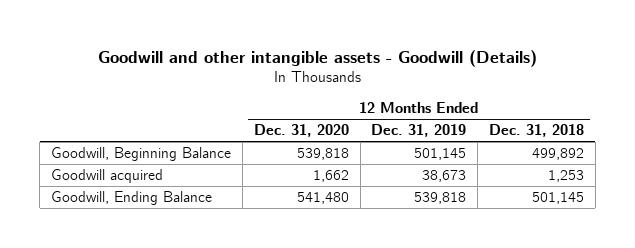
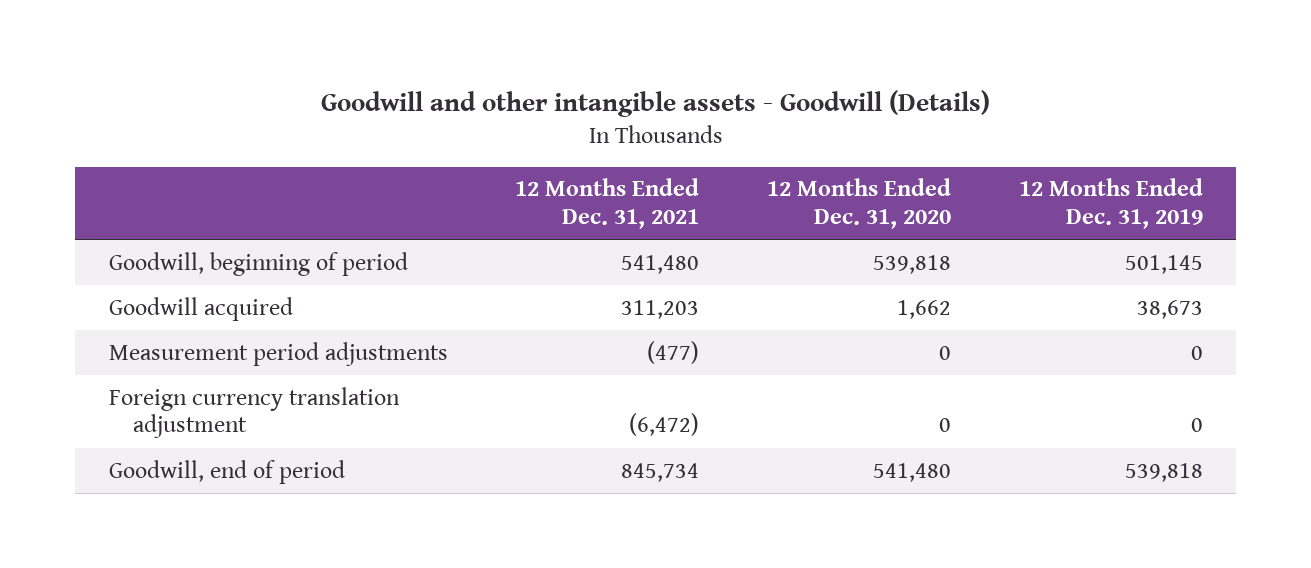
[488,124,584,138] Dec. 31, 2018 -> none
none -> [515,178,700,230] 12 Months Ended Dec. 31, 2021
[51,147,232,162] Goodwill, Beginning Balance -> [108,251,408,276] Goodwill, beginning of period
none -> [108,341,448,366] Measurement period adjustments
none -> [108,386,400,439] Foreign currency translation adjustment
[51,191,213,206] Goodwill, Ending Balance -> [108,459,345,484] Goodwill, end of period

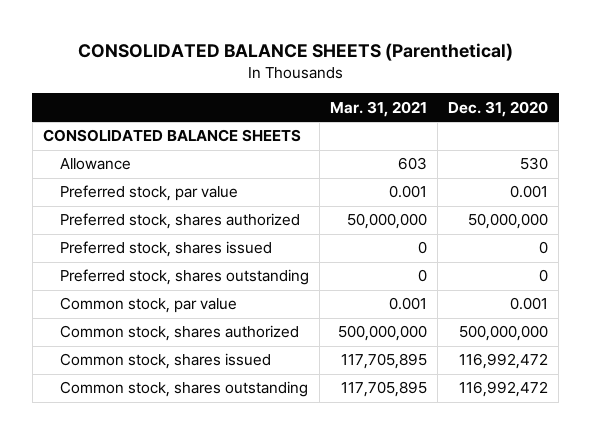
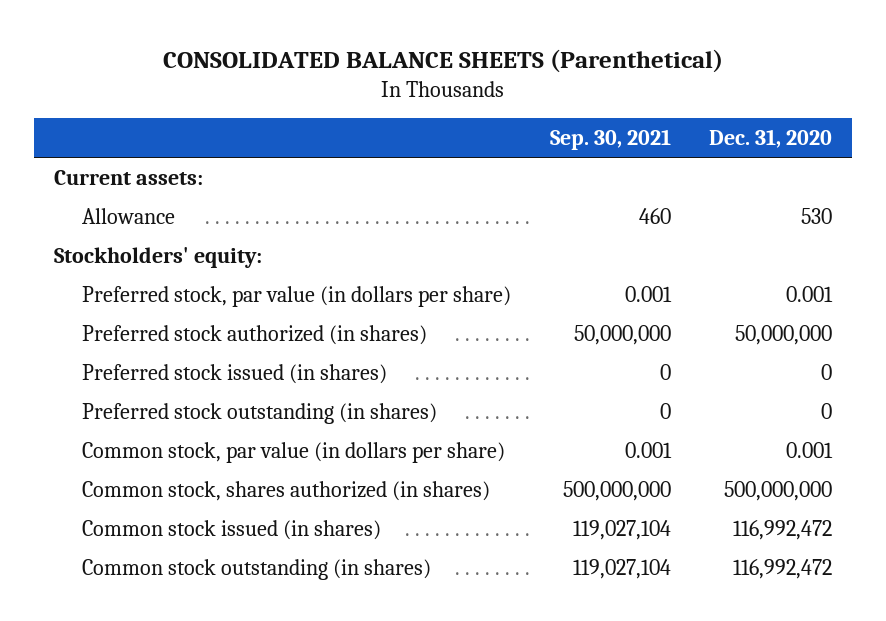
[330,100,428,117] Mar. 31, 2021 -> none
none -> [549,129,671,151] Sep. 30, 2021
[42,129,301,143] CONSOLIDATED BALANCE SHEETS -> none
none -> [53,169,203,185] Current assets:
none -> [53,246,262,268] Stockholders' equity:
[59,185,238,202] Preferred stock, par value -> [81,285,511,307] Preferred stock, par value (in dollars per share)
[59,213,300,230] Preferred stock, shares authorized -> [81,324,427,345] Preferred stock authorized (in shares)
[59,241,272,258] Preferred stock, shares issued -> [81,363,387,384] Preferred stock issued (in shares)
[59,269,309,286] Preferred stock, shares outstanding -> [81,402,437,424] Preferred stock outstanding (in shares)
[59,297,237,314] Common stock, par value -> [81,441,505,463] Common stock, par value (in dollars per share)
[59,325,299,342] Common stock, shares authorized -> [81,480,490,501] Common stock, shares authorized (in shares)
[59,353,271,370] Common stock, shares issued -> [81,519,381,540] Common stock issued (in shares)
[59,381,308,398] Common stock, shares outstanding -> [81,558,431,580] Common stock outstanding (in shares)

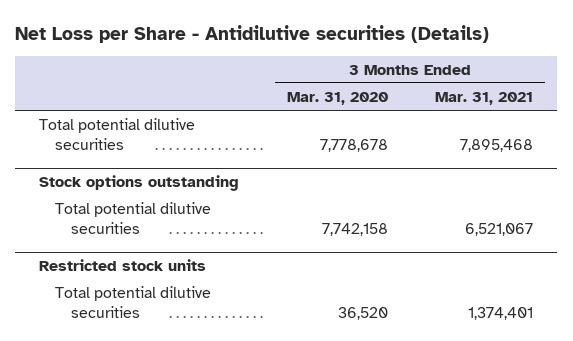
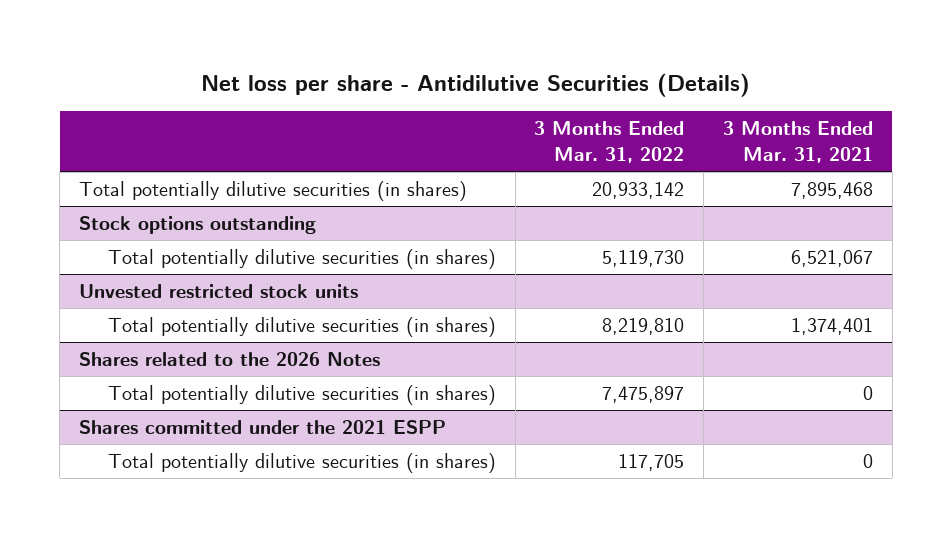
[15,24,490,43] Net Loss per Share - Antidilutive securities (Details) -> [200,73,750,98] Net loss per share - Antidilutive Securities (Details)
[286,91,388,105] Mar. 31, 2020 -> none
none -> [534,121,685,164] 3 Months Ended Mar. 31, 2022
[39,117,196,151] Total potential dilutive securities -> [78,180,467,201] Total potentially dilutive securities (in shares)
[54,201,211,235] Total potential dilutive securities -> [107,248,496,269] Total potentially dilutive securities (in shares)
[39,259,207,272] Restricted stock units -> [78,283,358,298] Unvested restricted stock units
[54,285,211,319] Total potential dilutive securities -> [107,316,496,337] Total potentially dilutive securities (in shares)
none -> [78,351,380,366] Shares related to the 2026 Notes
none -> [107,384,496,405] Total potentially dilutive securities (in shares)
none -> [78,419,446,434] Shares committed under the 2021 ESPP
none -> [107,452,496,473] Total potentially dilutive securities (in shares)

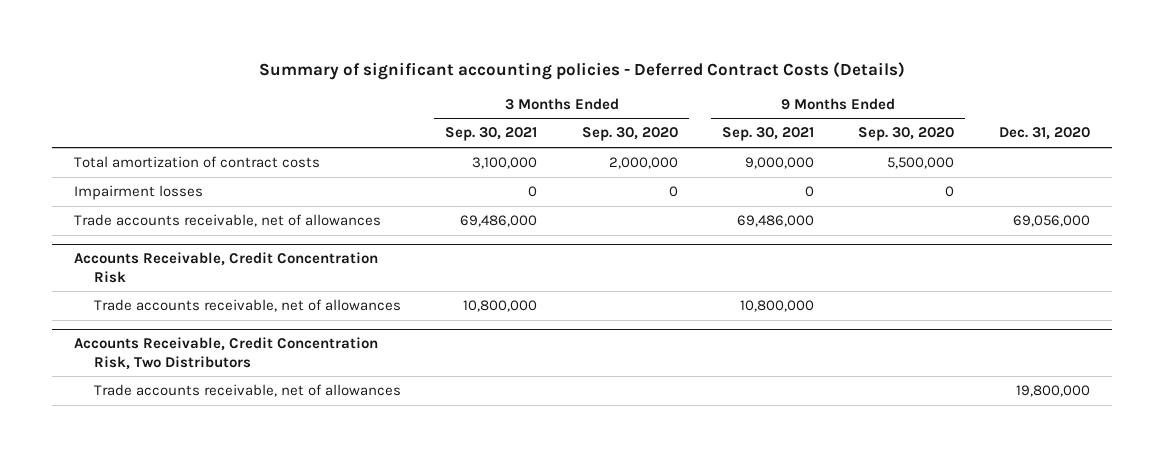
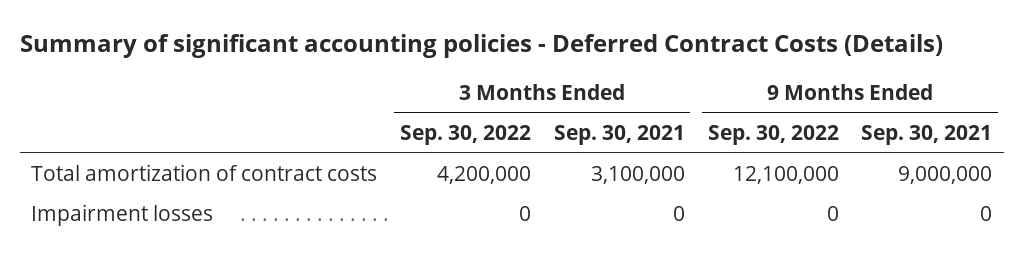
[581,127,678,142] Sep. 30, 2020 -> none
[858,127,955,142] Sep. 30, 2020 -> none
[998,127,1090,141] Dec. 31, 2020 -> none
none -> [400,125,532,146] Sep. 30, 2022
none -> [707,125,839,146] Sep. 30, 2022
[74,213,382,227] Trade accounts receivable, net of allowances -> none
[74,252,379,283] Accounts Receivable, Credit Concentration Risk -> none
[94,298,402,312] Trade accounts receivable, net of allowances -> none
[74,337,379,370] Accounts Receivable, Credit Concentration Risk, Two Distributors -> none
[94,383,402,397] Trade accounts receivable, net of allowances -> none

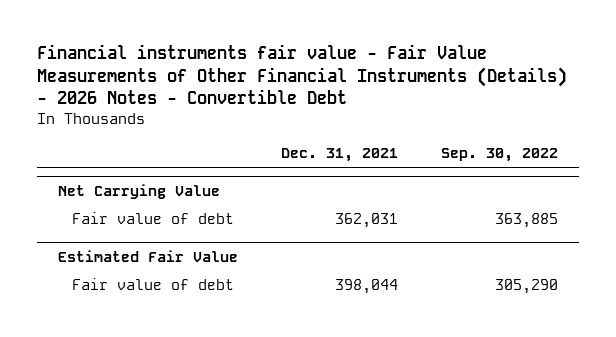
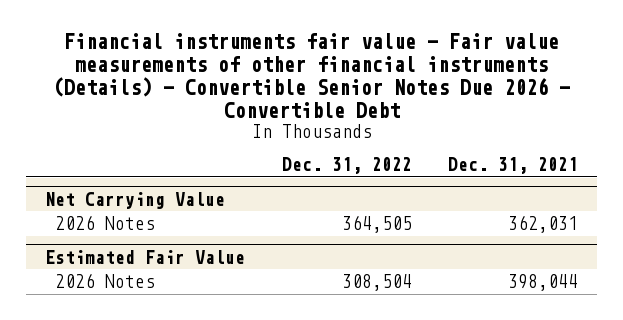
[36,44,567,105] Financial instruments fair value - Fair Value Measurements of Other Financial Instruments (Details) - 2026 Notes - Convertible Debt -> [52,33,570,118] Financial instruments fair value - Fair value measurements of other financial instruments (Details) - Convertible Senior Notes Due 2026 - Convertible Debt
[440,147,558,162] Sep. 30, 2022 -> none
none -> [281,157,412,175] Dec. 31, 2022
[71,212,234,225] Fair value of debt -> [55,215,156,231] 2026 Notes
[71,278,234,291] Fair value of debt -> [55,273,156,289] 2026 Notes

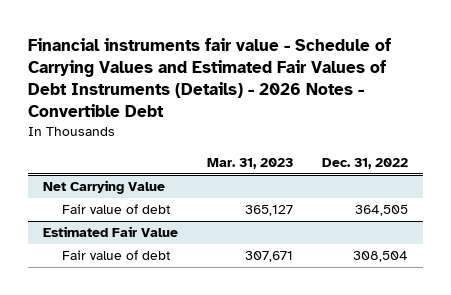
[52,33,570,118] Financial instruments fair value - Fair value measurements of other financial instruments (Details) - Convertible Senior Notes Due 2026 - Convertible Debt -> [28,37,392,117] Financial instruments fair value - Schedule of Carrying Values and Estimated Fair Values of Debt Instruments (Details) - 2026 Notes - Convertible Debt
[448,157,579,175] Dec. 31, 2021 -> none
none -> [207,157,294,169] Mar. 31, 2023
[55,215,156,231] 2026 Notes -> [62,204,172,215] Fair value of debt
[55,273,156,289] 2026 Notes -> [62,250,172,261] Fair value of debt

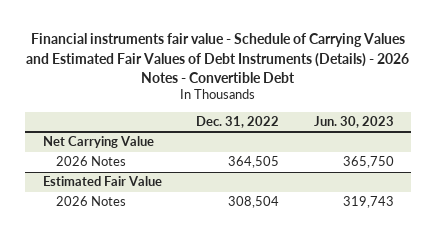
[207,157,294,169] Mar. 31, 2023 -> none
none -> [313,115,394,128] Jun. 30, 2023
[62,204,172,215] Fair value of debt -> [56,156,127,167] 2026 Notes
[62,250,172,261] Fair value of debt -> [56,196,127,207] 2026 Notes

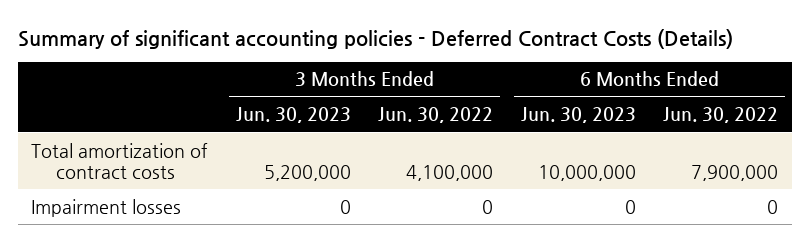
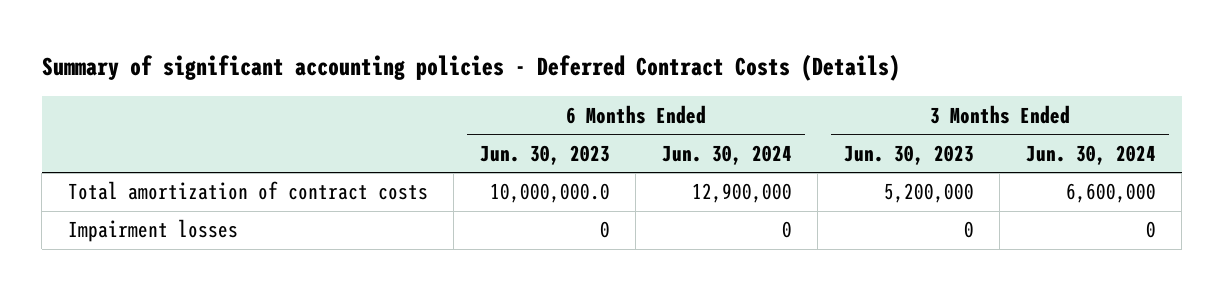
[378,107,494,124] Jun. 30, 2022 -> none
[663,107,779,124] Jun. 30, 2022 -> none
none -> [661,144,792,165] Jun. 30, 2024
none -> [1025,144,1156,165] Jun. 30, 2024
[537,164,636,181] 10,000,000 -> [489,183,610,204] 10,000,000.0

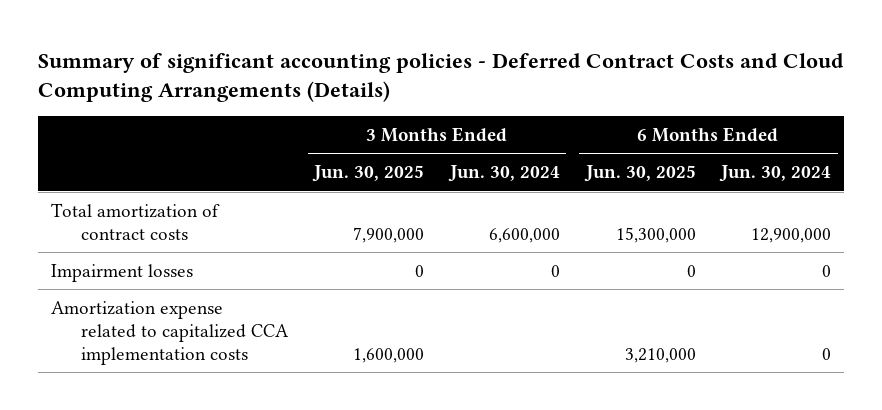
[41,54,900,82] Summary of significant accounting policies - Deferred Contract Costs (Details) -> [38,52,845,103] Summary of significant accounting policies - Deferred Contract Costs and Cloud Computing Arrangements (Details)
[479,144,610,165] Jun. 30, 2023 -> none
[843,144,974,165] Jun. 30, 2023 -> none
none -> [312,165,425,183] Jun. 30, 2025
none -> [583,165,696,183] Jun. 30, 2025
none -> [51,300,290,366] Amortization expense related to capitalized CCA implementation costs

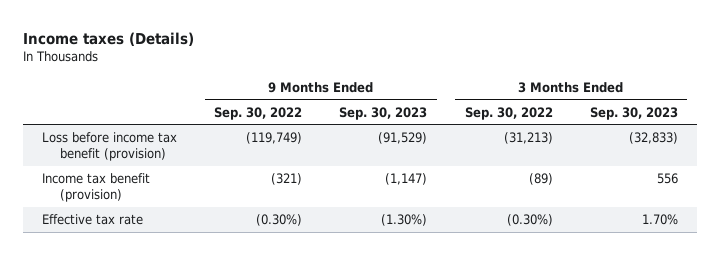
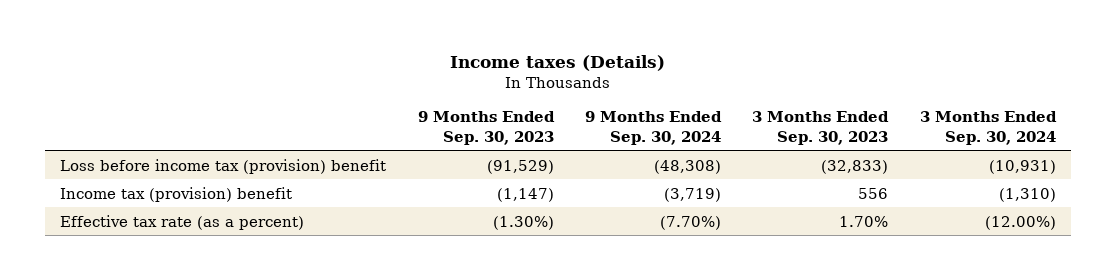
[214,106,303,120] Sep. 30, 2022 -> none
[464,106,553,120] Sep. 30, 2022 -> none
none -> [585,111,723,145] 9 Months Ended Sep. 30, 2024
none -> [919,111,1057,145] 3 Months Ended Sep. 30, 2024
[41,132,177,162] Loss before income tax benefit (provision) -> [60,158,387,174] Loss before income tax (provision) benefit
[41,173,150,203] Income tax benefit (provision) -> [60,186,293,202] Income tax (provision) benefit
[41,214,143,226] Effective tax rate -> [60,214,305,230] Effective tax rate (as a percent)

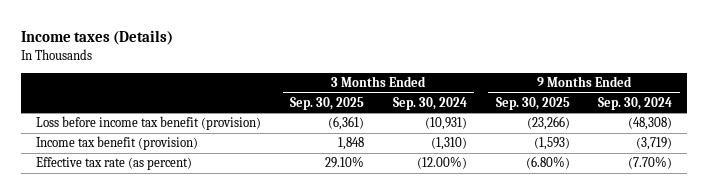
[417,111,555,145] 9 Months Ended Sep. 30, 2023 -> none
[752,111,890,145] 3 Months Ended Sep. 30, 2023 -> none
none -> [289,96,364,110] Sep. 30, 2025
none -> [495,96,570,110] Sep. 30, 2025
[60,158,387,174] Loss before income tax (provision) benefit -> [35,116,261,131] Loss before income tax benefit (provision)
[60,186,293,202] Income tax (provision) benefit -> [35,136,198,151] Income tax benefit (provision)
[60,214,305,230] Effective tax rate (as a percent) -> [35,157,192,171] Effective tax rate (as percent)

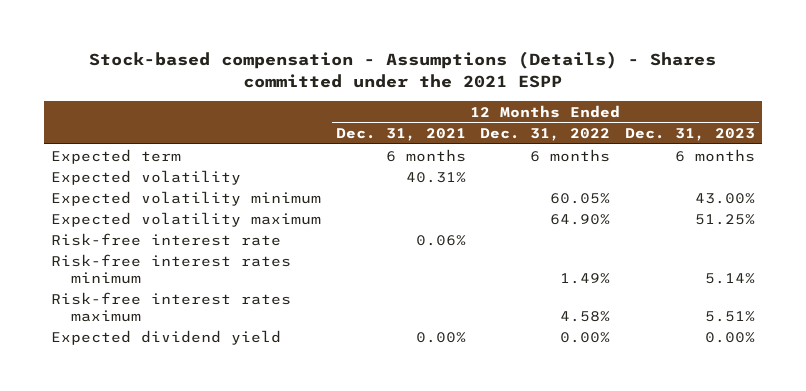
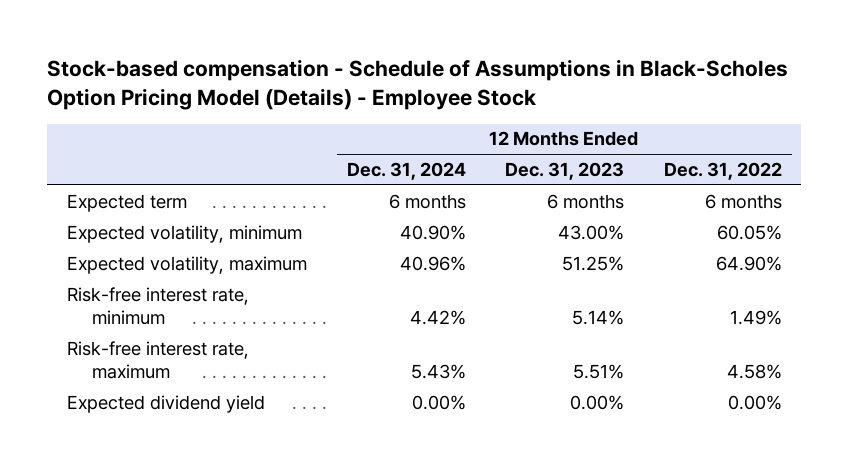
[88,51,716,89] Stock-based compensation - Assumptions (Details) - Shares committed under the 2021 ESPP -> [47,59,789,110] Stock-based compensation - Schedule of Assumptions in Black-Scholes Option Pricing Model (Details) - Employee Stock
[335,127,466,141] Dec. 31, 2021 -> none
none -> [346,161,466,180] Dec. 31, 2024
[51,169,242,185] Expected volatility -> none
[51,232,282,246] Risk-free interest rate -> none
[51,190,322,206] Expected volatility minimum -> [67,224,303,243] Expected volatility, minimum
[51,211,322,227] Expected volatility maximum -> [67,255,308,274] Expected volatility, maximum
[51,253,292,284] Risk-free interest rates minimum -> [67,286,250,325] Risk-free interest rate, minimum
[51,291,292,322] Risk-free interest rates maximum -> [67,340,250,379] Risk-free interest rate, maximum

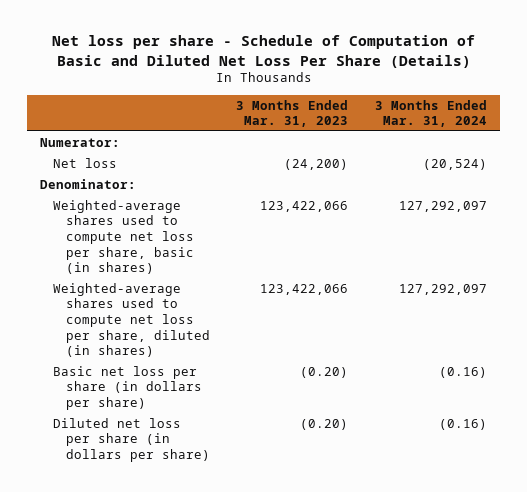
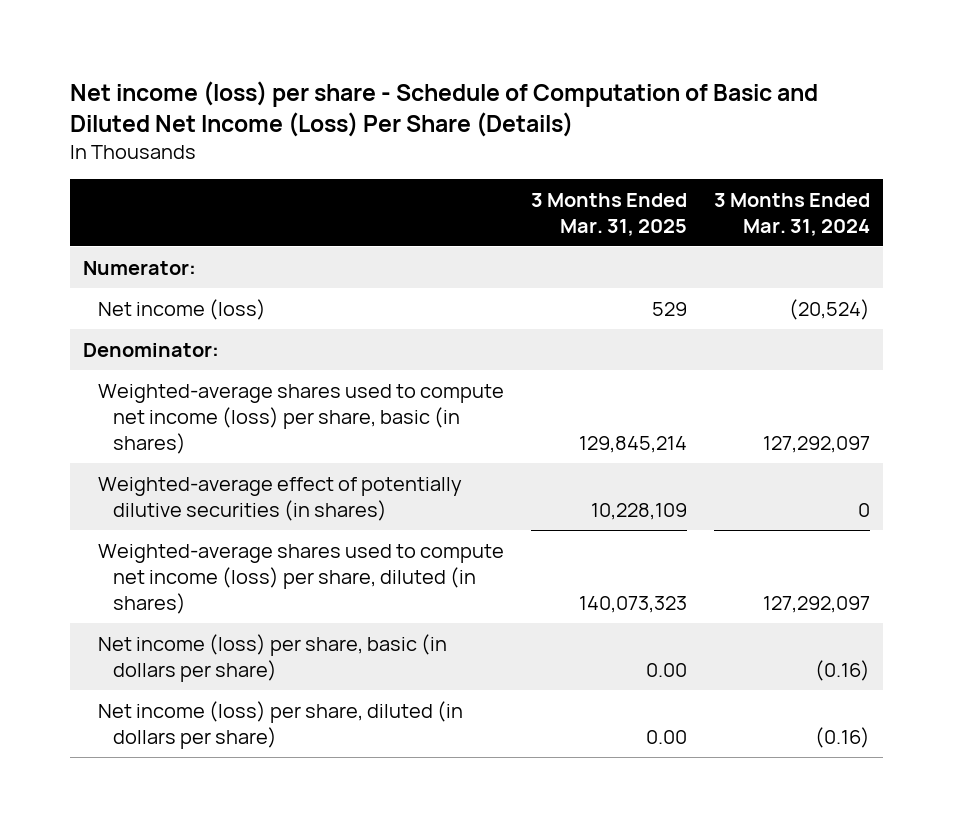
[51,35,475,68] Net loss per share - Schedule of Computation of Basic and Diluted Net Loss Per Share (Details) -> [69,80,818,138] Net income (loss) per share - Schedule of Computation of Basic and Diluted Net Income (Loss) Per Share (Details)
[236,99,349,128] 3 Months Ended Mar. 31, 2023 -> none
none -> [530,192,687,236] 3 Months Ended Mar. 31, 2025
[52,157,117,168] Net loss -> [97,298,266,320] Net income (loss)
[52,199,194,275] Weighted-average shares used to compute net loss per share, basic (in shares) -> [97,383,504,454] Weighted-average shares used to compute net income (loss) per share, basic (in shares)
none -> [97,476,462,521] Weighted-average effect of potentially dilutive securities (in shares)
[52,282,210,358] Weighted-average shares used to compute net loss per share, diluted (in shares) -> [97,543,504,614] Weighted-average shares used to compute net income (loss) per share, diluted (in shares)
[52,365,202,411] Basic net loss per share (in dollars per share) -> [97,633,447,682] Net income (loss) per share, basic (in dollars per share)
[52,417,210,463] Diluted net loss per share (in dollars per share) -> [97,700,463,749] Net income (loss) per share, diluted (in dollars per share)

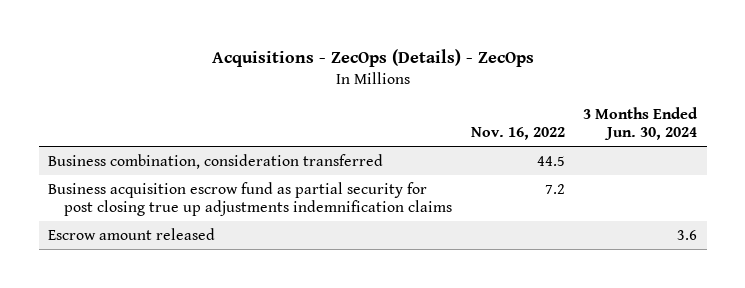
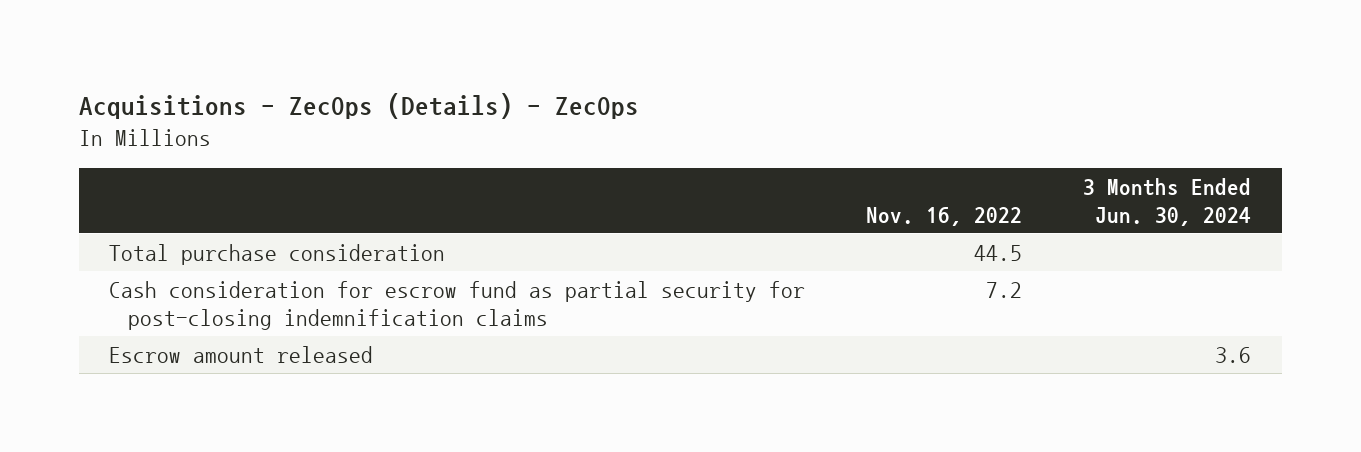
[48,153,384,169] Business combination, consideration transferred -> [109,243,446,265] Total purchase consideration
[48,181,453,217] Business acquisition escrow fund as partial security for post closing true up adjustments indemnification claims -> [109,280,806,330] Cash consideration for escrow fund as partial security for post-closing indemnification claims

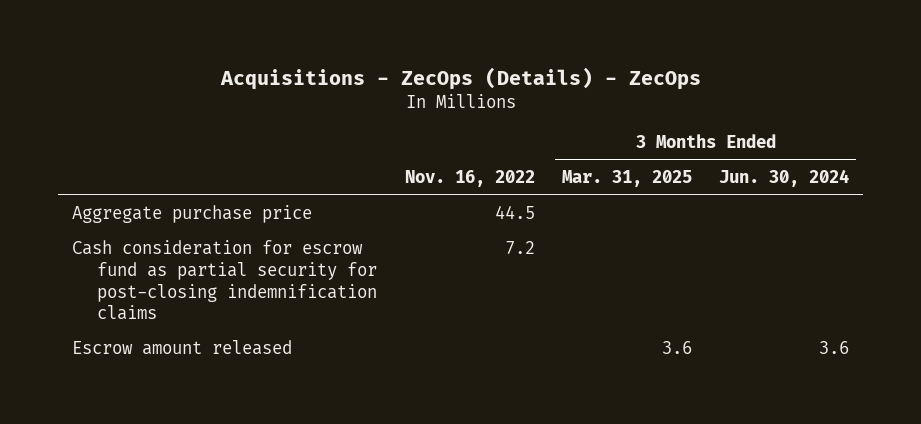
none -> [562,170,693,188] Mar. 31, 2025
[109,243,446,265] Total purchase consideration -> [71,205,312,224] Aggregate purchase price

